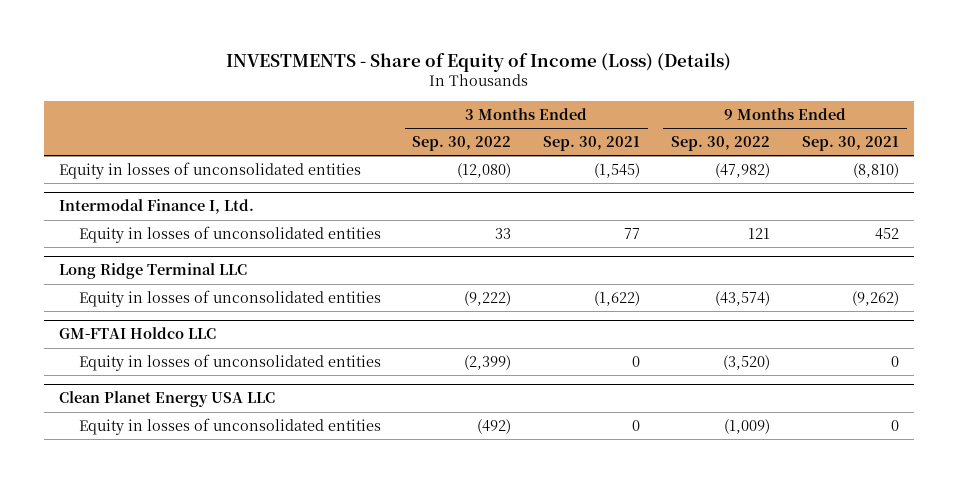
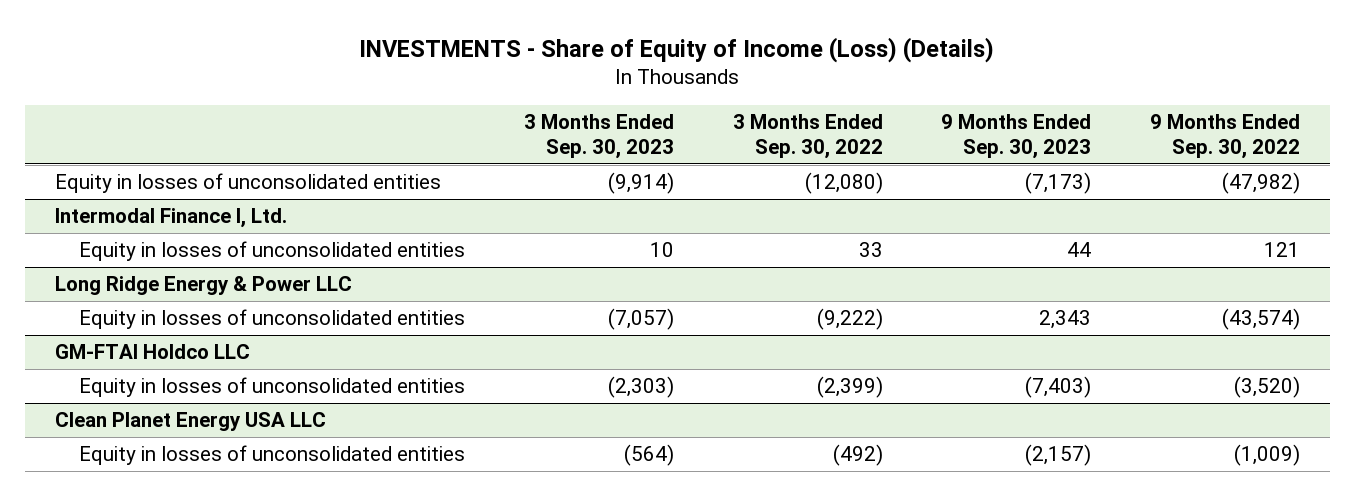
[542,136,640,152] Sep. 30, 2021 -> none
[801,136,899,152] Sep. 30, 2021 -> none
none -> [524,113,675,160] 3 Months Ended Sep. 30, 2023
none -> [941,113,1092,160] 9 Months Ended Sep. 30, 2023
[59,263,248,280] Long Ridge Terminal LLC -> [54,276,352,296] Long Ridge Energy & Power LLC

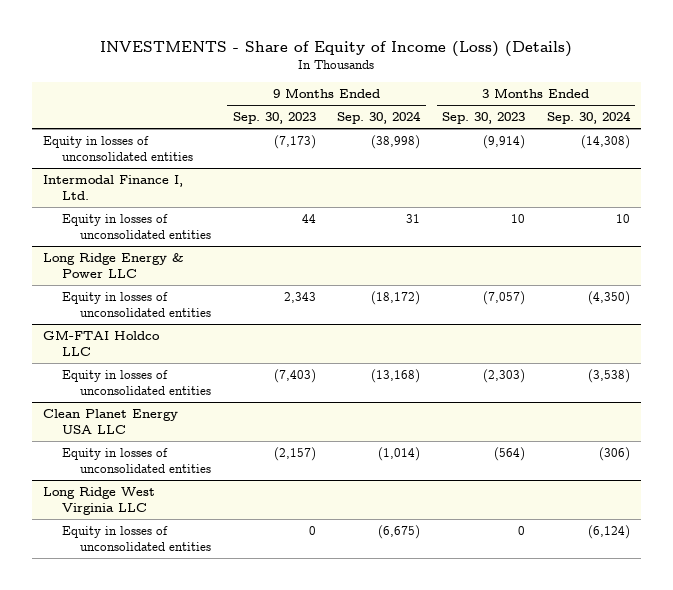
[732,113,883,160] 3 Months Ended Sep. 30, 2022 -> none
[1150,113,1301,160] 9 Months Ended Sep. 30, 2022 -> none
none -> [337,110,422,124] Sep. 30, 2024
none -> [546,110,631,124] Sep. 30, 2024
none -> [43,486,156,515] Long Ridge West Virginia LLC
none -> [61,525,212,551] Equity in losses of unconsolidated entities

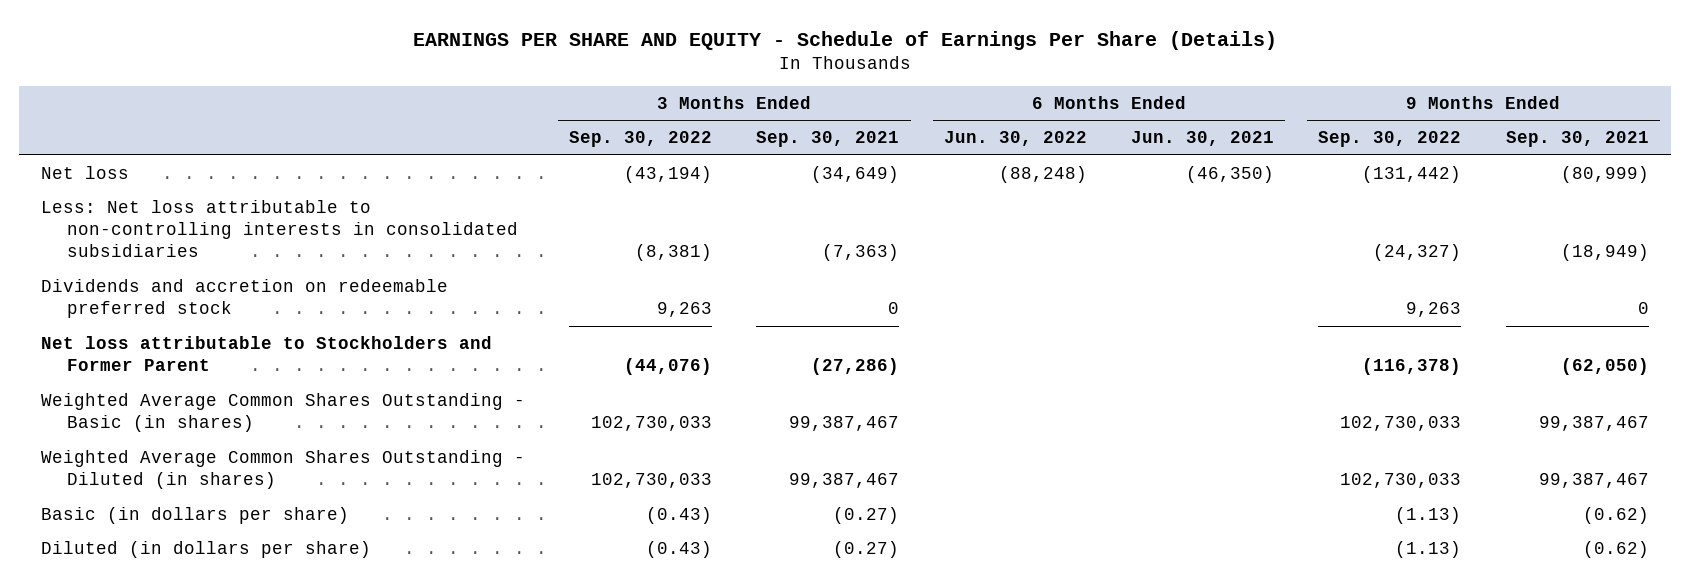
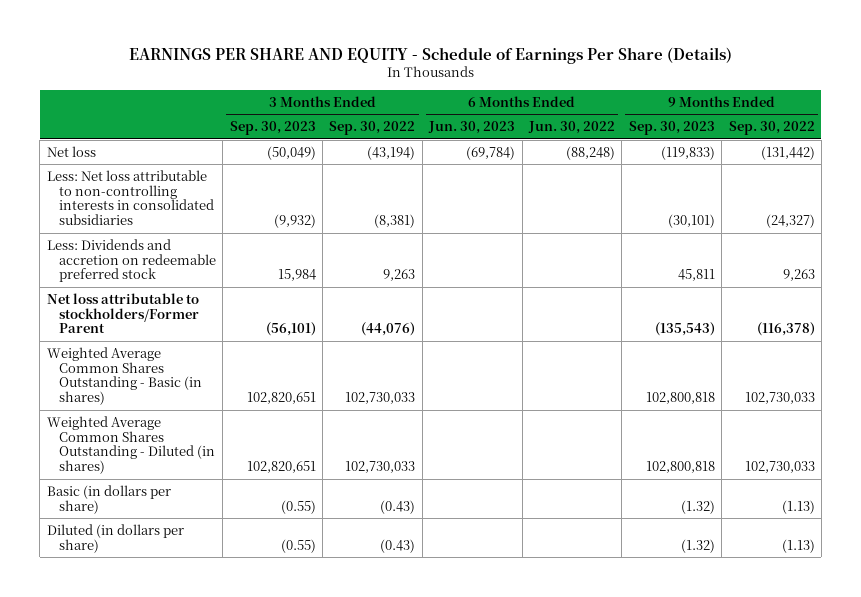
[756,131,900,148] Sep. 30, 2021 -> none
[1131,131,1275,147] Jun. 30, 2021 -> none
[1505,131,1649,148] Sep. 30, 2021 -> none
none -> [229,121,316,136] Sep. 30, 2023
none -> [428,121,516,135] Jun. 30, 2023
none -> [628,121,715,136] Sep. 30, 2023
[40,278,448,319] Dividends and accretion on redeemable preferred stock -> [46,238,216,283] Less: Dividends and accretion on redeemable preferred stock
[40,335,492,372] Net loss attributable to Stockholders and Former Parent -> [46,292,199,334] Net loss attributable to stockholders/Former Parent

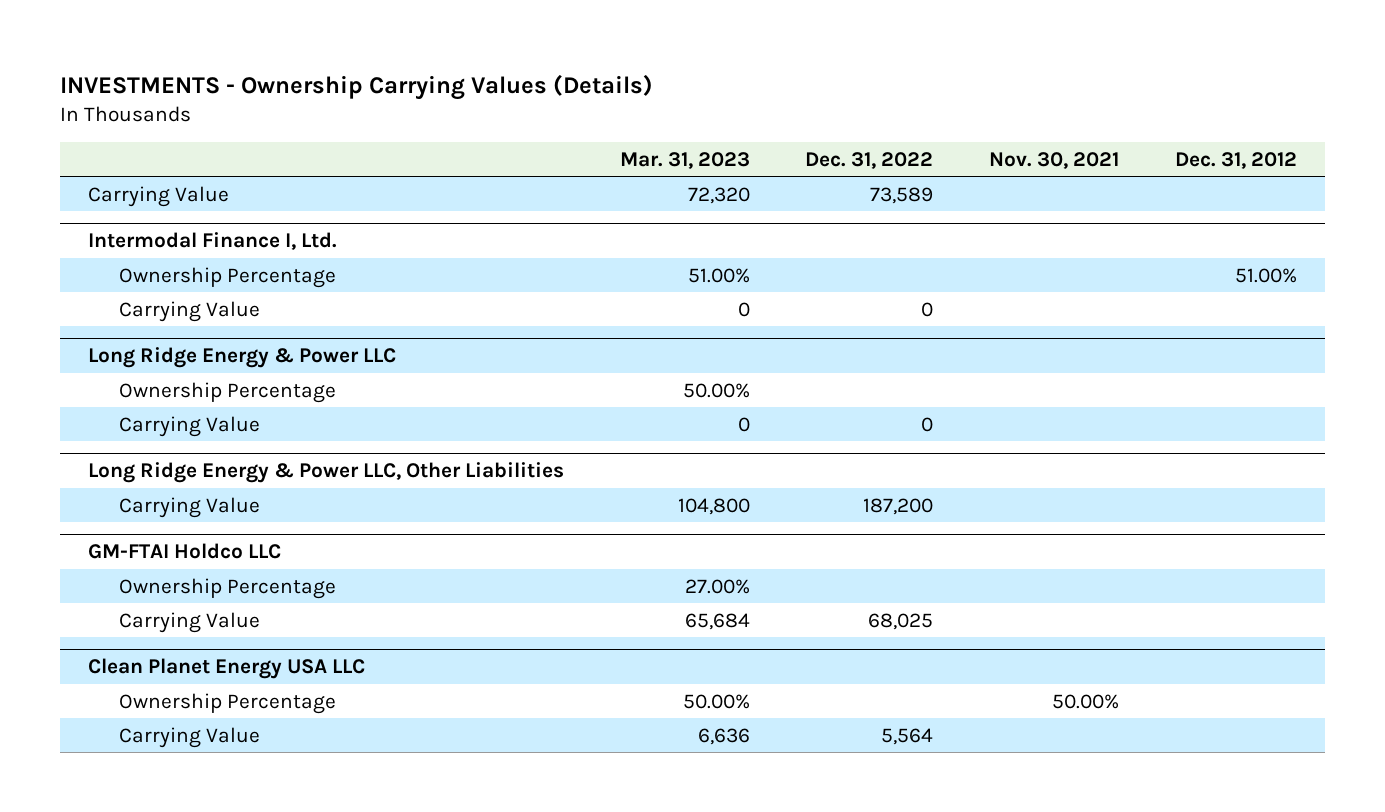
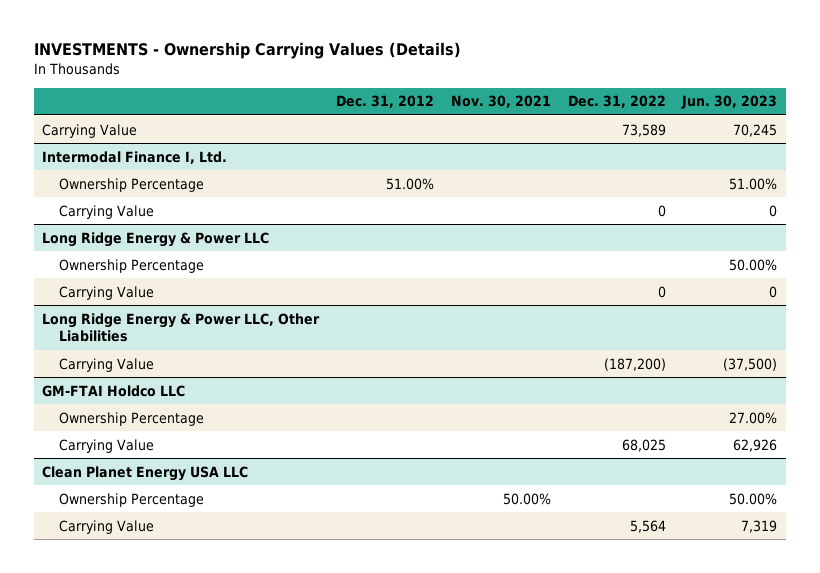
[619,151,750,169] Mar. 31, 2023 -> none
none -> [681,95,778,110] Jun. 30, 2023
[863,497,934,515] 187,200 -> [603,357,666,371] (187,200)

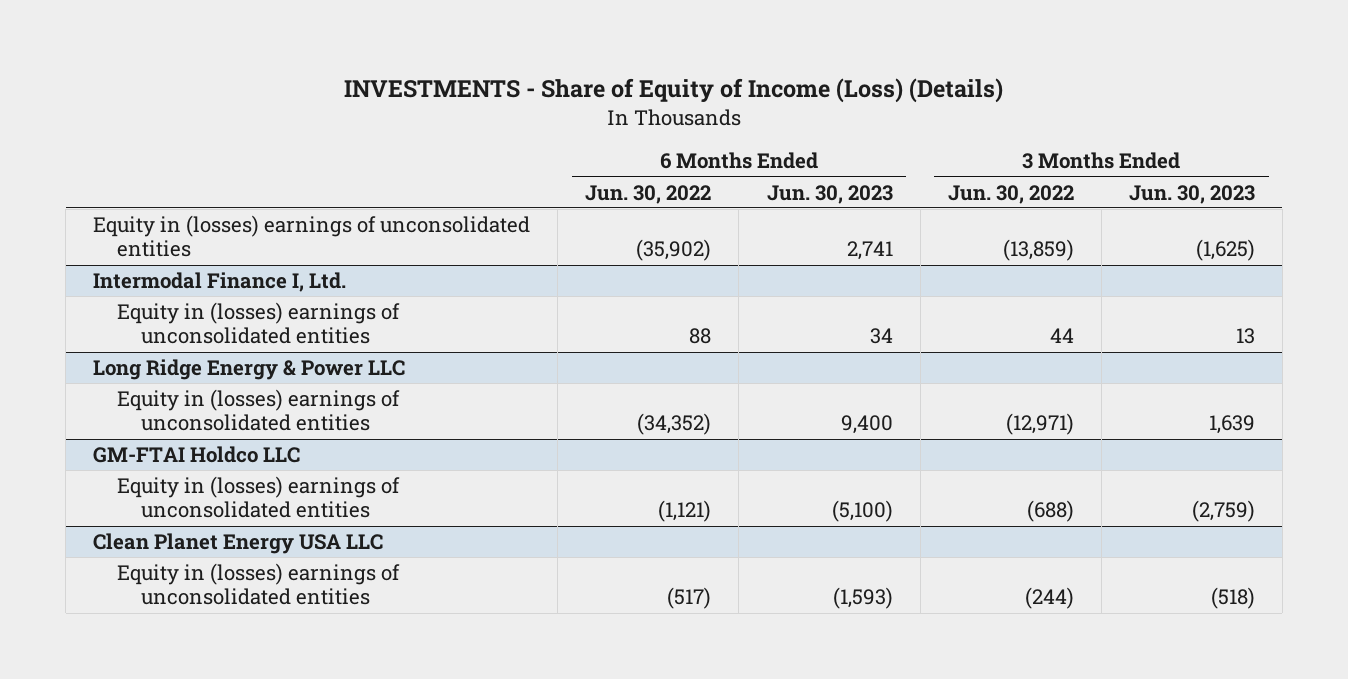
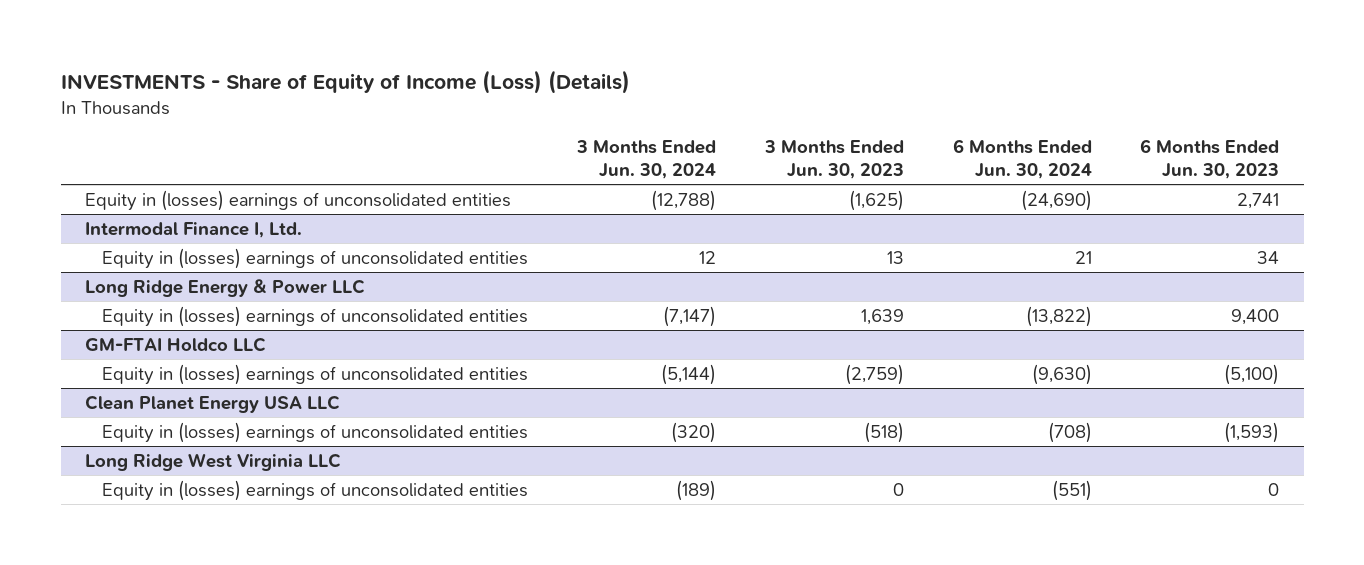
[585,184,712,204] Jun. 30, 2022 -> none
[947,184,1074,204] Jun. 30, 2022 -> none
none -> [576,140,717,179] 3 Months Ended Jun. 30, 2024
none -> [952,139,1092,179] 6 Months Ended Jun. 30, 2024
none -> [85,452,342,471] Long Ridge West Virginia LLC
none -> [102,479,529,501] Equity in (losses) earnings of unconsolidated entities

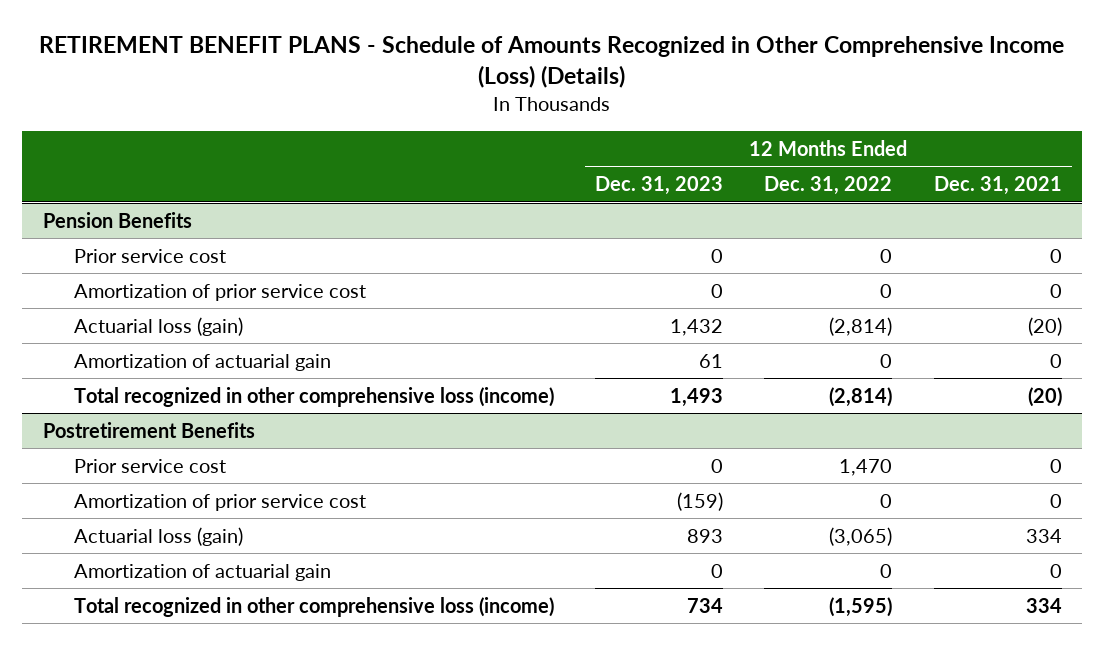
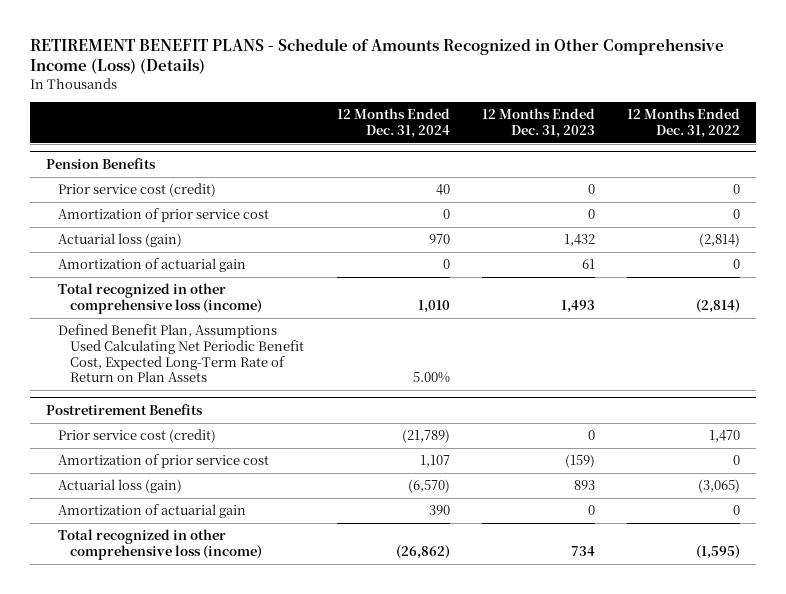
[933,176,1062,196] Dec. 31, 2021 -> none
none -> [336,108,450,139] 12 Months Ended Dec. 31, 2024
[73,248,226,263] Prior service cost -> [58,183,217,198] Prior service cost (credit)
none -> [58,324,305,383] Defined Benefit Plan, Assumptions Used Calculating Net Periodic Benefit Cost, Expected Long-Term Rate of Return on Plan Assets
[73,458,226,473] Prior service cost -> [58,429,217,444] Prior service cost (credit)

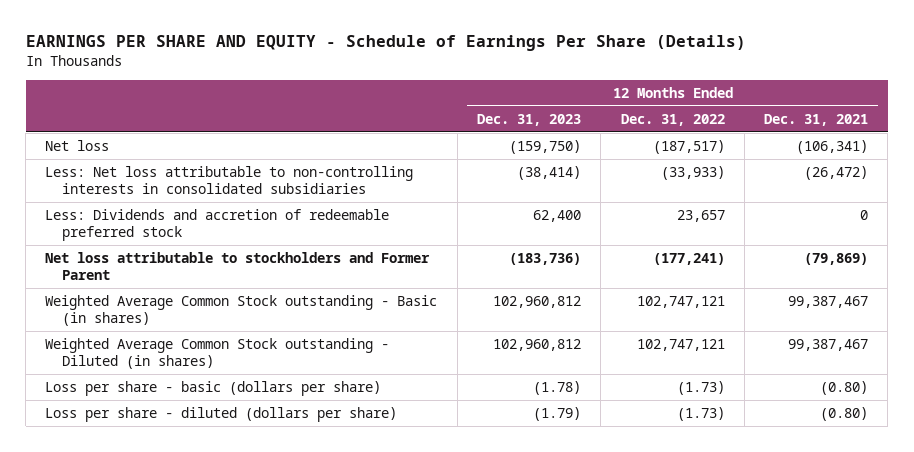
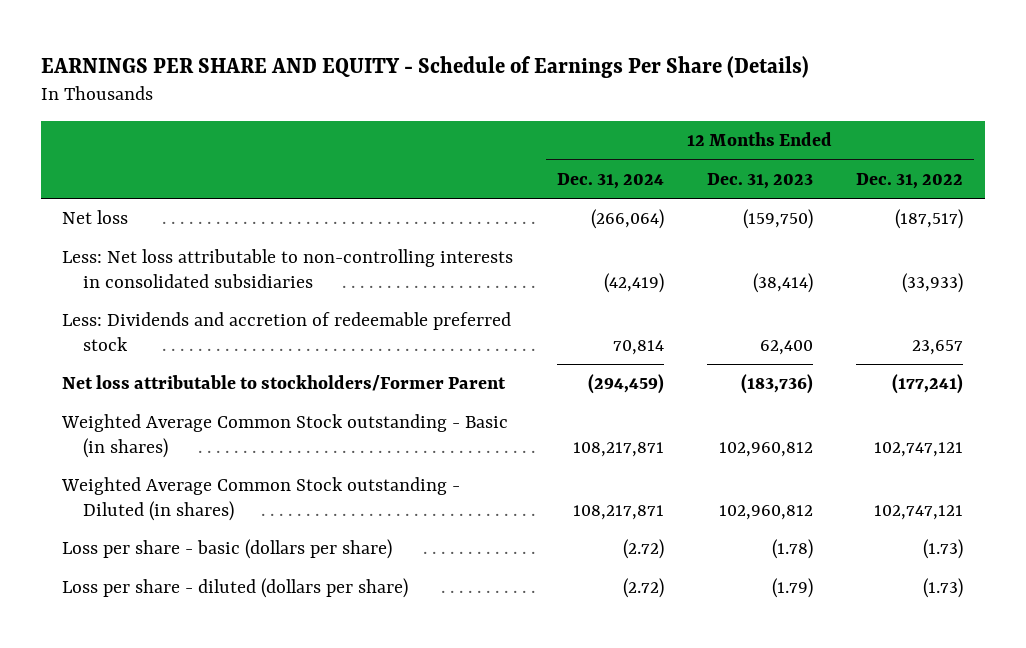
[764,113,869,126] Dec. 31, 2021 -> none
none -> [556,172,664,189] Dec. 31, 2024
[45,251,431,281] Net loss attributable to stockholders and Former Parent -> [62,375,507,392] Net loss attributable to stockholders/Former Parent

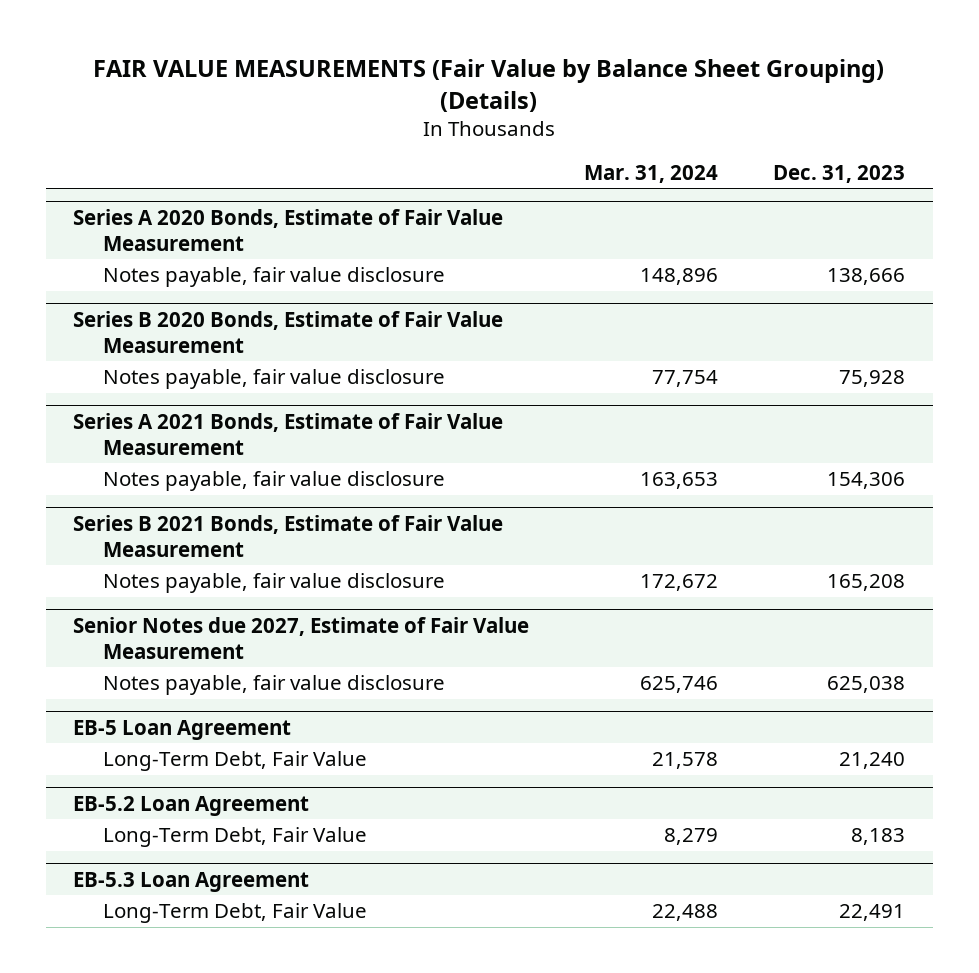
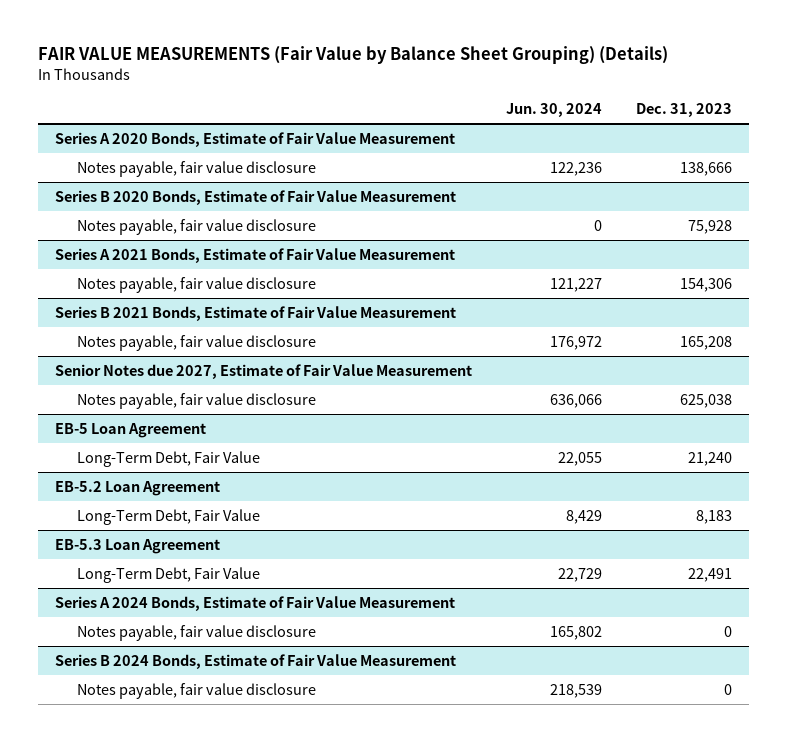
[584,164,719,183] Mar. 31, 2024 -> none
none -> [505,103,602,118] Jun. 30, 2024
none -> [54,595,455,611] Series A 2024 Bonds, Estimate of Fair Value Measurement
none -> [76,624,316,641] Notes payable, fair value disclosure
none -> [54,653,456,669] Series B 2024 Bonds, Estimate of Fair Value Measurement
none -> [76,682,316,699] Notes payable, fair value disclosure

